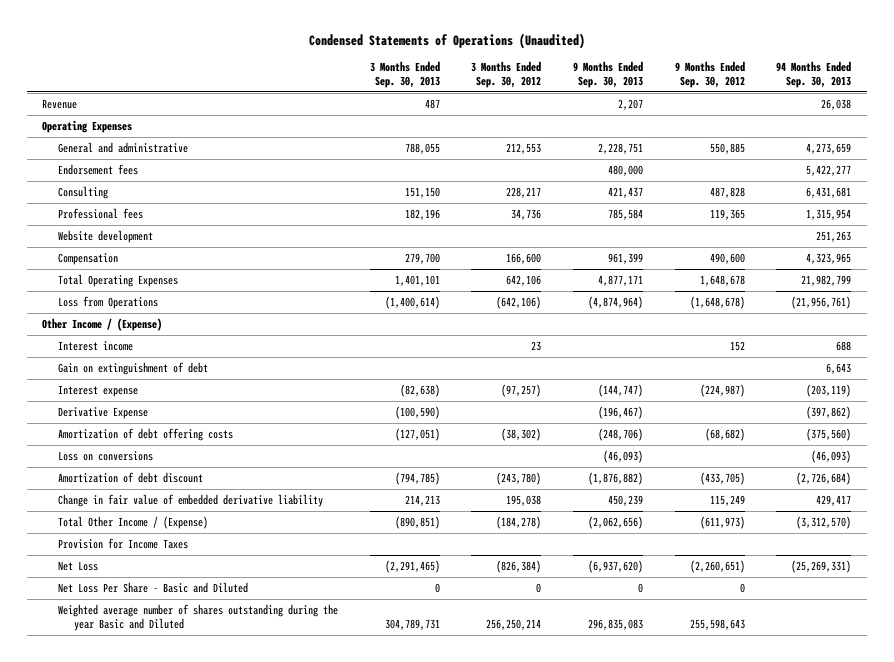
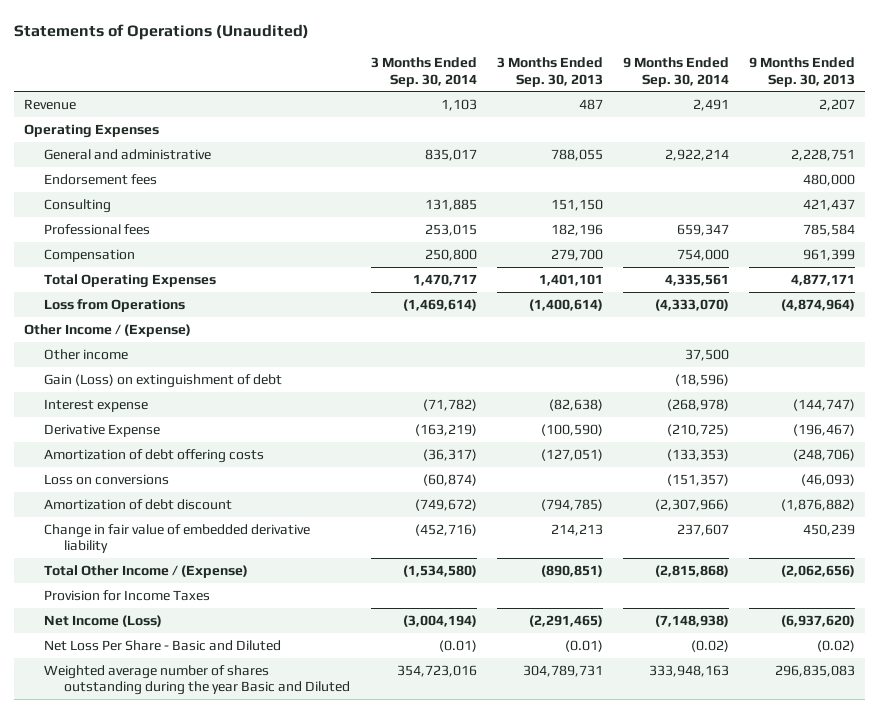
[308,32,585,49] Condensed Statements of Operations (Unaudited) -> [14,24,310,41] Statements of Operations (Unaudited)
[471,61,542,88] 3 Months Ended Sep. 30, 2012 -> none
[674,61,745,88] 9 Months Ended Sep. 30, 2012 -> none
[776,61,852,88] 94 Months Ended Sep. 30, 2013 -> none
none -> [370,57,477,87] 3 Months Ended Sep. 30, 2014
none -> [622,57,729,87] 9 Months Ended Sep. 30, 2014
[58,229,154,243] Website development -> none
[58,340,134,351] Interest income -> none
none -> [44,349,129,361] Other income
[58,361,209,375] Gain on extinguishment of debt -> [44,374,283,389] Gain (Loss) on extinguishment of debt
[58,560,99,571] Net Loss -> [44,615,163,628] Net Income (Loss)
[434,582,440,593] 0 -> [564,640,603,653] (0.01)
[638,582,644,593] 0 -> [816,640,855,653] (0.02)

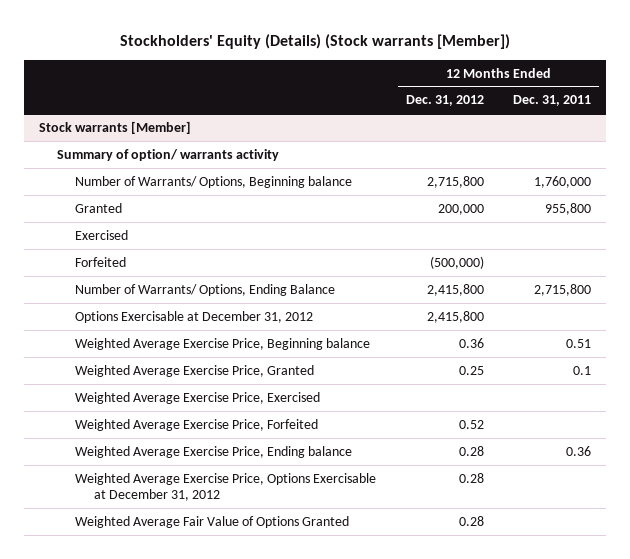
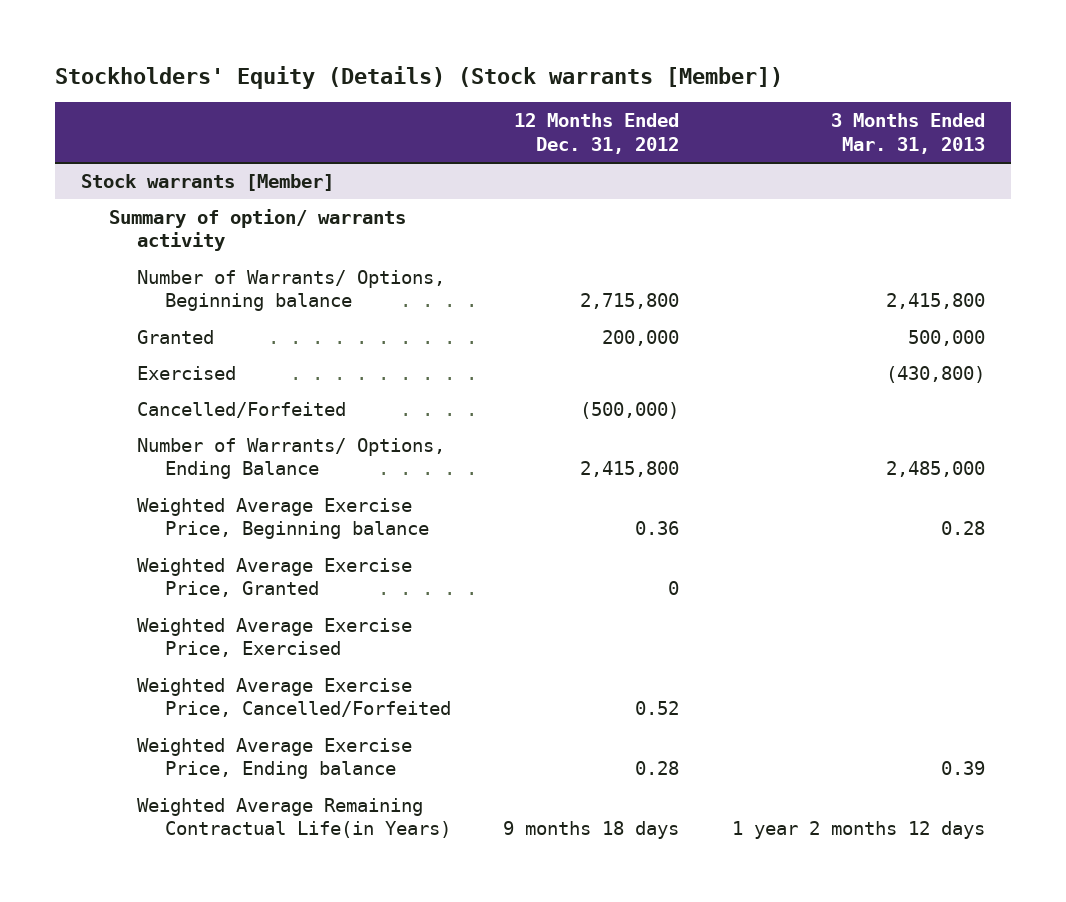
[513,95,592,107] Dec. 31, 2011 -> none
none -> [830,113,985,154] 3 Months Ended Mar. 31, 2013
[75,256,127,267] Forfeited -> [136,402,346,419] Cancelled/Forfeited
[75,310,314,323] Options Exercisable at December 31, 2012 -> none
[458,365,484,375] 0.25 -> [668,581,680,596] 0
[75,418,319,431] Weighted Average Exercise Price, Forfeited -> [136,678,451,718] Weighted Average Exercise Price, Cancelled/Forfeited
[75,472,377,502] Weighted Average Exercise Price, Options Exercisable at December 31, 2012 -> none
[75,515,350,528] Weighted Average Fair Value of Options Granted -> none
none -> [136,798,451,839] Weighted Average Remaining Contractual Life(in Years)

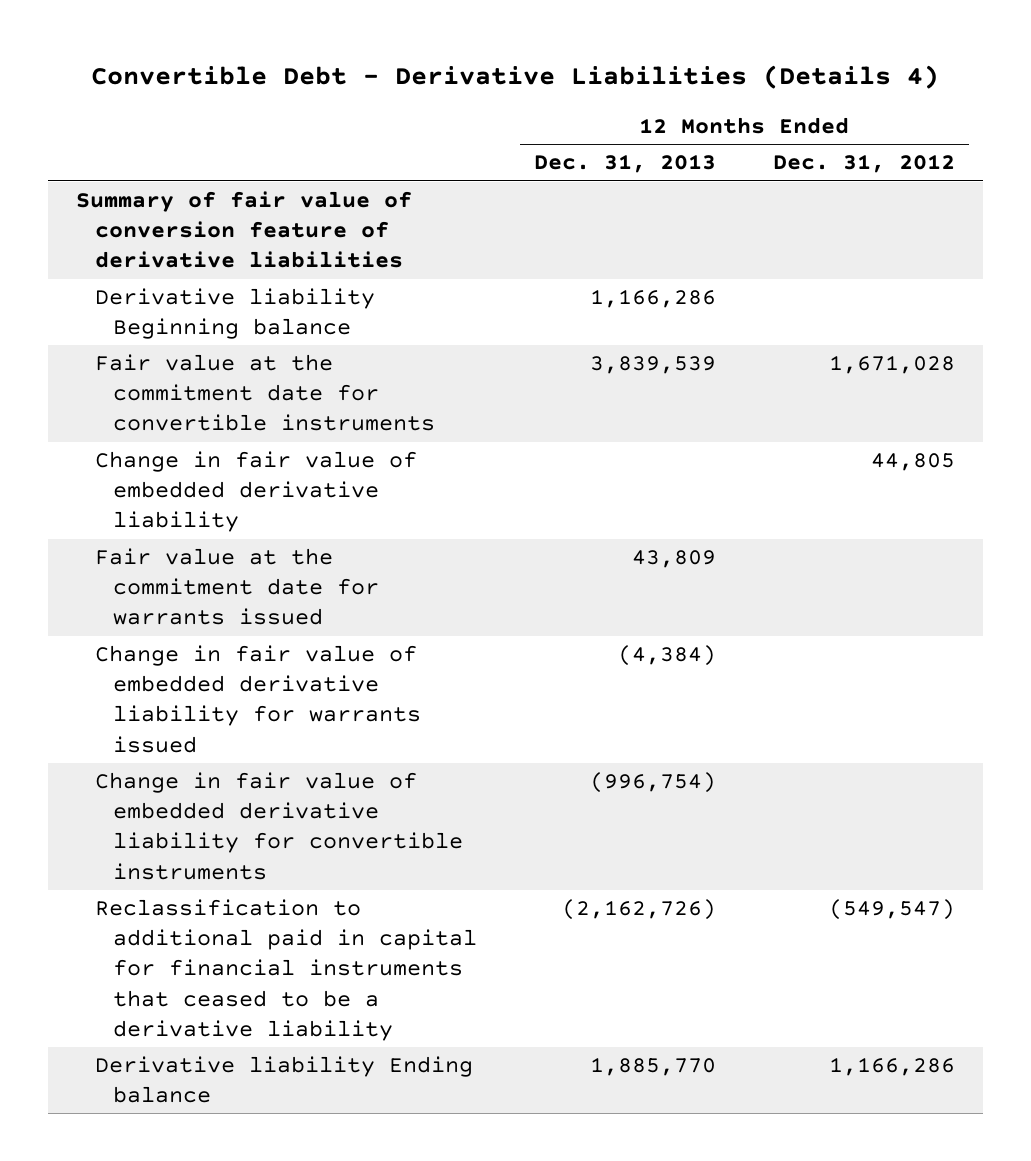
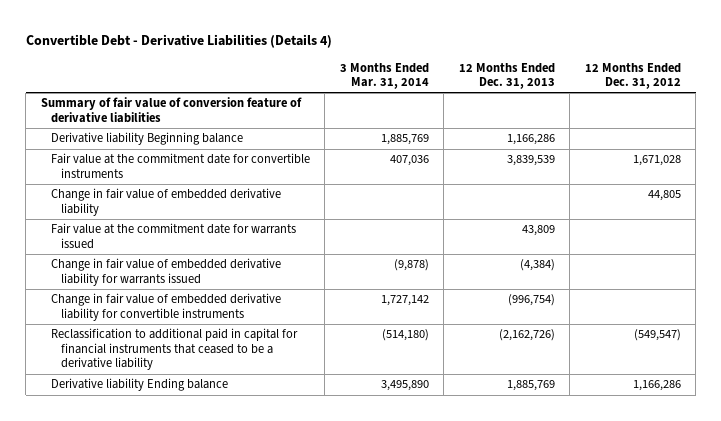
none -> [339,62,429,90] 3 Months Ended Mar. 31, 2014
[590,1057,717,1077] 1,885,770 -> [506,380,555,392] 1,885,769

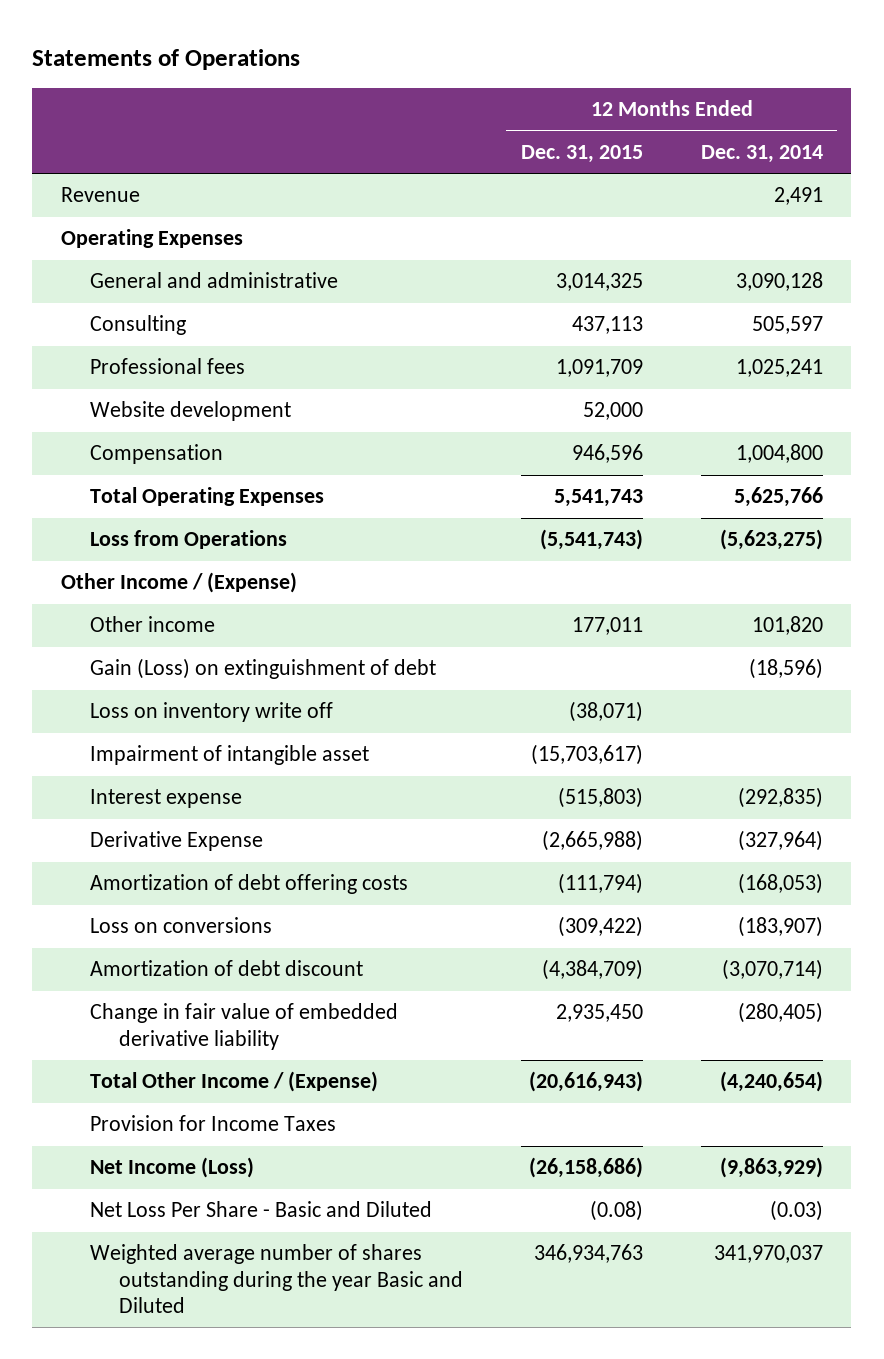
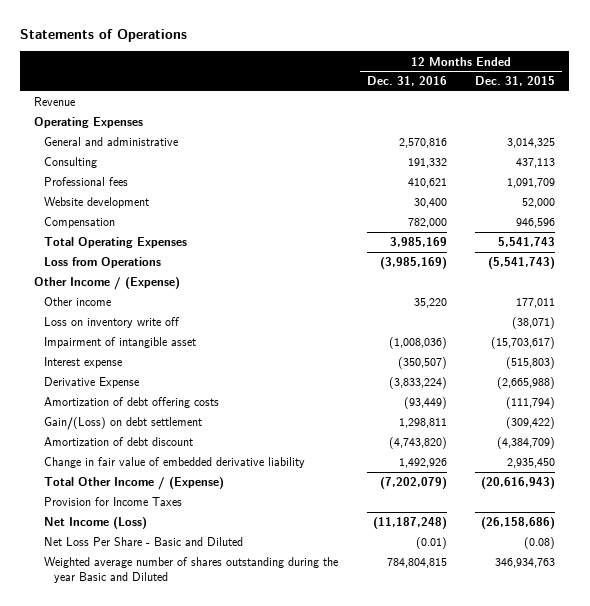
[700,144,823,163] Dec. 31, 2014 -> none
none -> [366,76,447,87] Dec. 31, 2016
[90,658,437,680] Gain (Loss) on extinguishment of debt -> none
[90,917,273,934] Loss on conversions -> [44,417,203,431] Gain/(Loss) on debt settlement

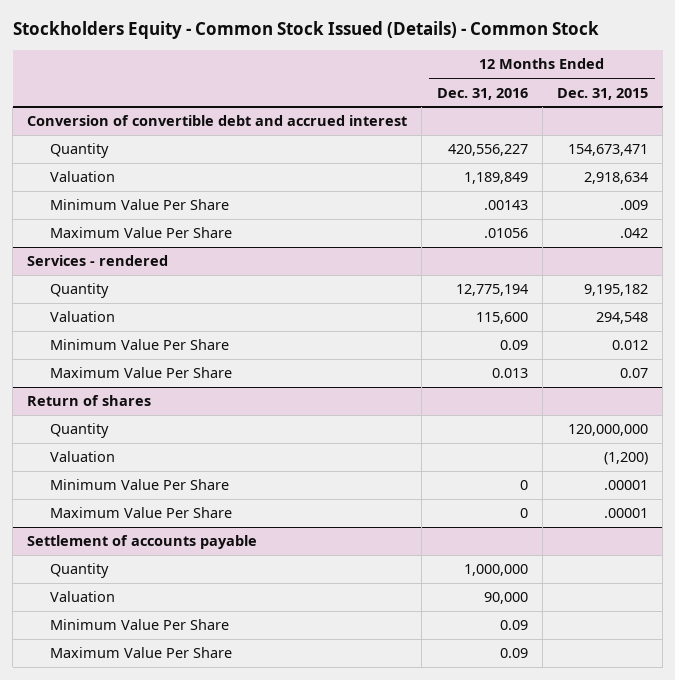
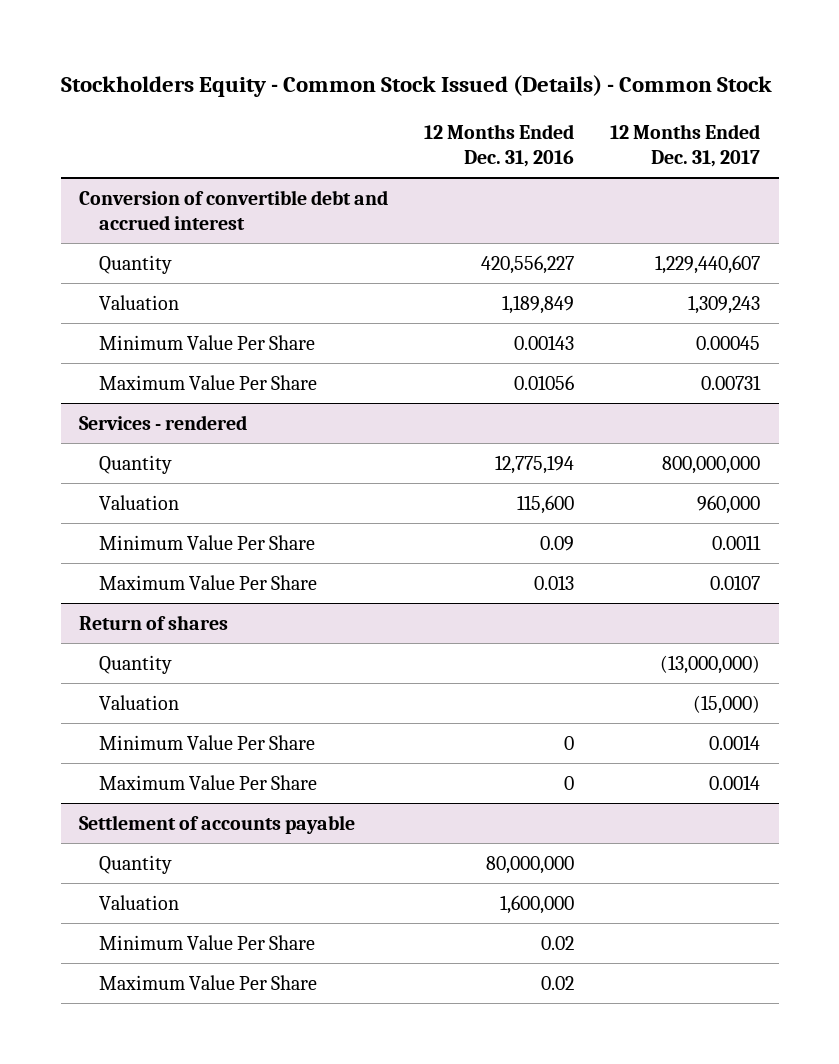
[556,87,648,100] Dec. 31, 2015 -> none
none -> [610,124,761,167] 12 Months Ended Dec. 31, 2017
[483,200,528,211] .00143 -> [514,334,575,350] 0.00143
[483,228,528,239] .01056 -> [514,374,575,390] 0.01056
[463,564,528,577] 1,000,000 -> [486,855,575,874] 80,000,000
[483,592,528,605] 90,000 -> [500,894,575,914] 1,600,000
[499,620,528,631] 0.09 -> [541,935,575,950] 0.02
[499,648,528,659] 0.09 -> [541,975,575,990] 0.02

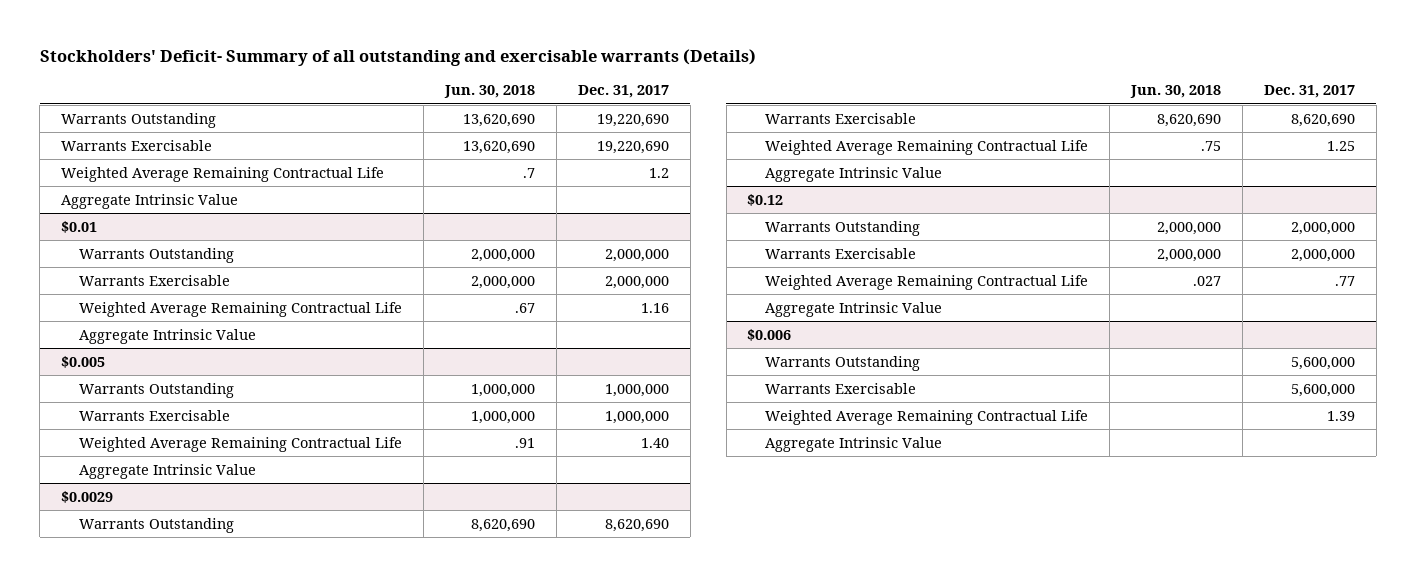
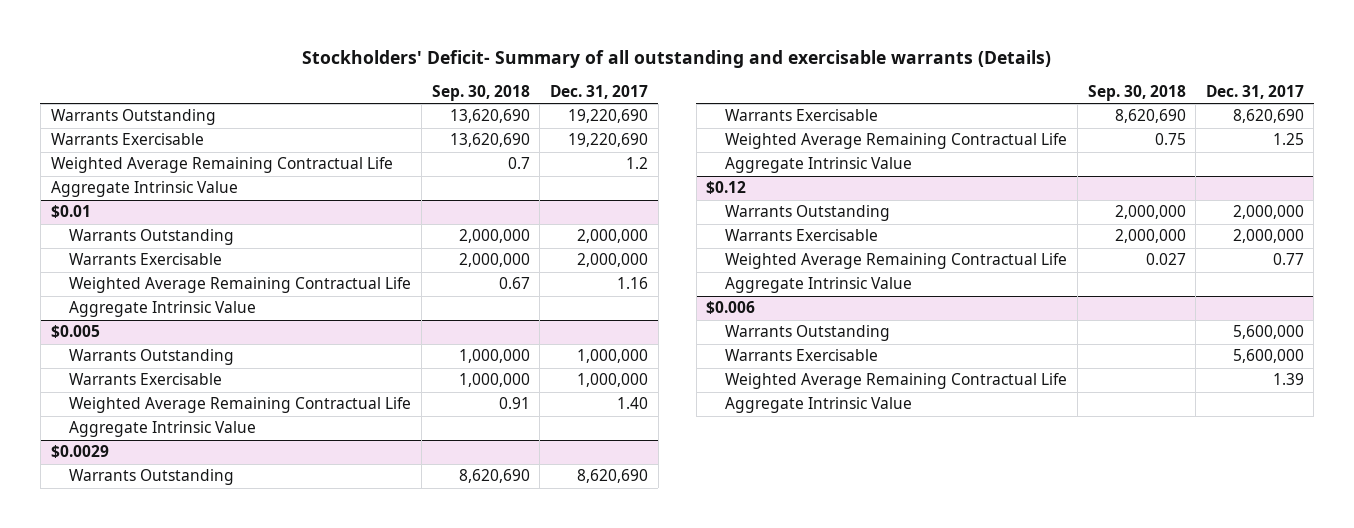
[443,85,535,99] Jun. 30, 2018 -> none
none -> [431,84,530,101] Sep. 30, 2018
[1334,275,1355,286] .77 -> [1272,253,1304,266] 0.77

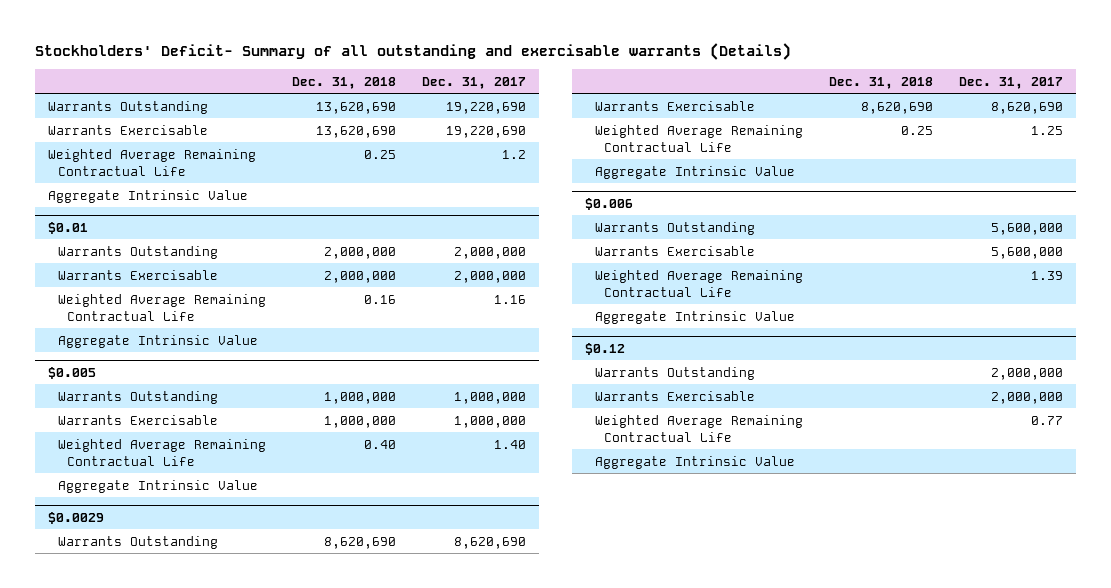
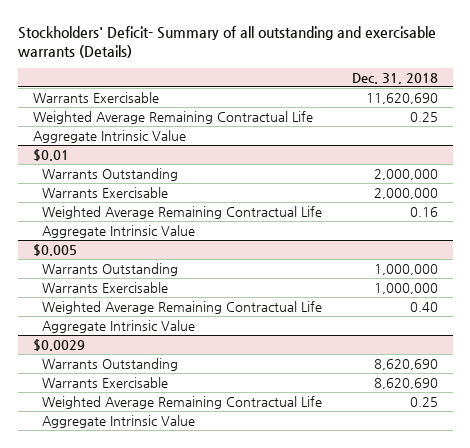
[422,76,527,89] Dec. 31, 2017 -> none
[48,100,209,114] Warrants Outstanding -> none
[315,125,396,138] 13,620,690 -> [365,92,438,104] 11,620,690
[585,198,634,211] $0.006 -> none
[594,221,755,235] Warrants Outstanding -> none
[594,245,755,256] Warrants Exercisable -> none
[594,269,803,297] Weighted Average Remaining Contractual Life -> none
[594,310,795,324] Aggregate Intrinsic Value -> none
[585,343,626,356] $0.12 -> none
[594,366,755,380] Warrants Outstanding -> none
[594,390,755,401] Warrants Exercisable -> none
[594,414,803,442] Weighted Average Remaining Contractual Life -> none
[594,455,795,469] Aggregate Intrinsic Value -> none

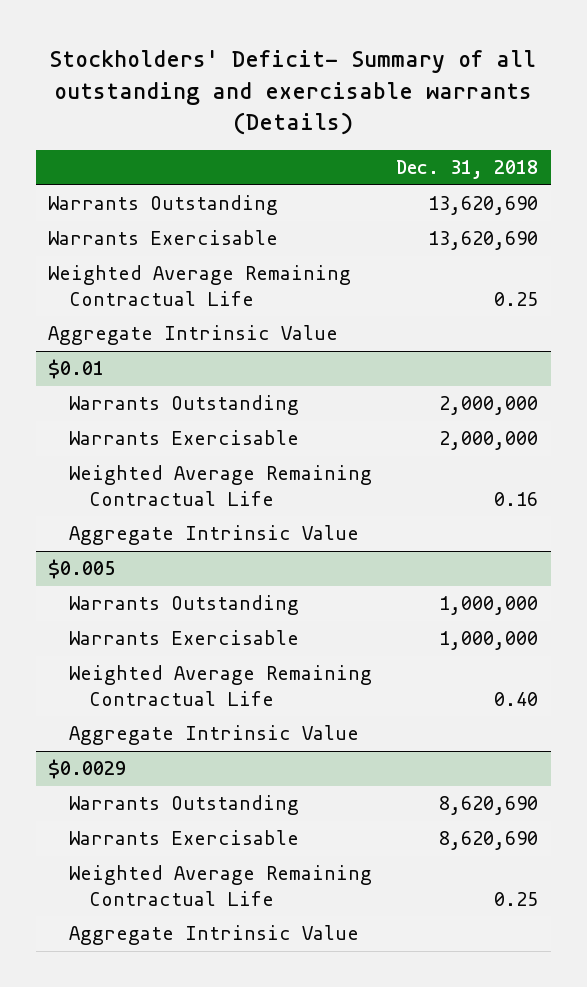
none -> [48,195,279,216] Warrants Outstanding
[365,92,438,104] 11,620,690 -> [428,231,539,251] 13,620,690

